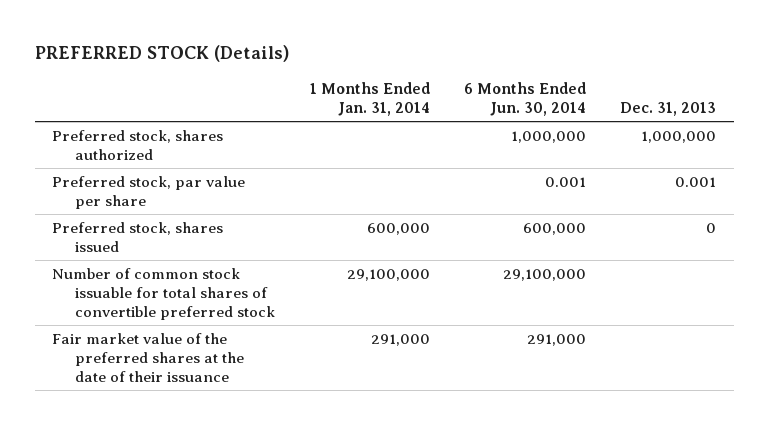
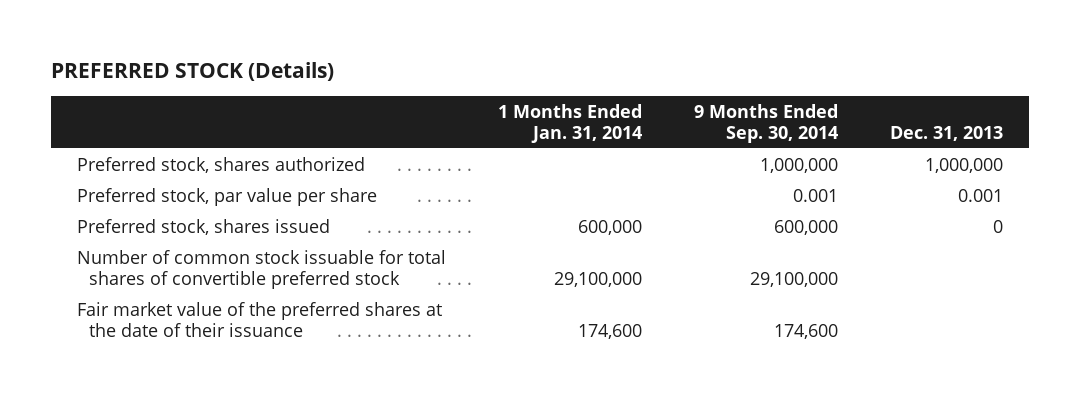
[463,82,586,116] 6 Months Ended Jun. 30, 2014 -> none
none -> [694,103,839,143] 9 Months Ended Sep. 30, 2014
[370,334,430,347] 291,000 -> [577,323,642,339] 174,600

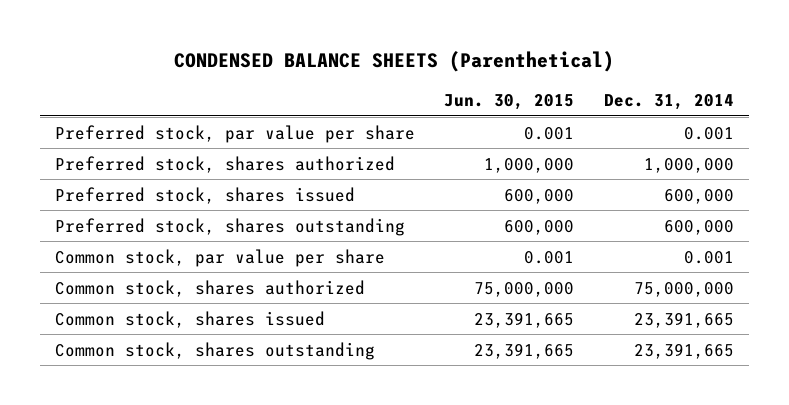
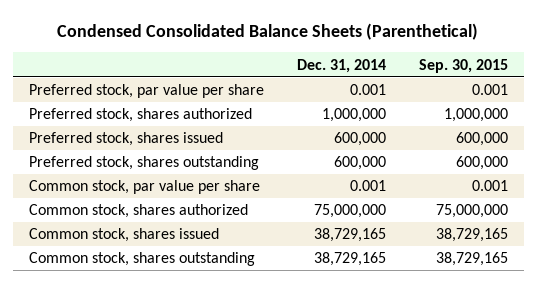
[174,51,615,73] CONDENSED BALANCE SHEETS (Parenthetical) -> [57,23,479,41] Condensed Consolidated Balance Sheets (Parenthetical)
[444,93,575,110] Jun. 30, 2015 -> none
none -> [418,58,508,73] Sep. 30, 2015
[633,311,734,328] 23,391,665 -> [313,228,386,243] 38,729,165
[633,342,734,359] 23,391,665 -> [313,252,386,267] 38,729,165

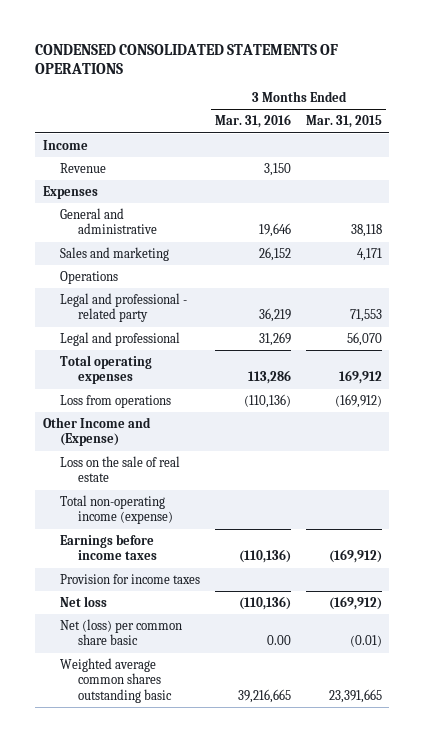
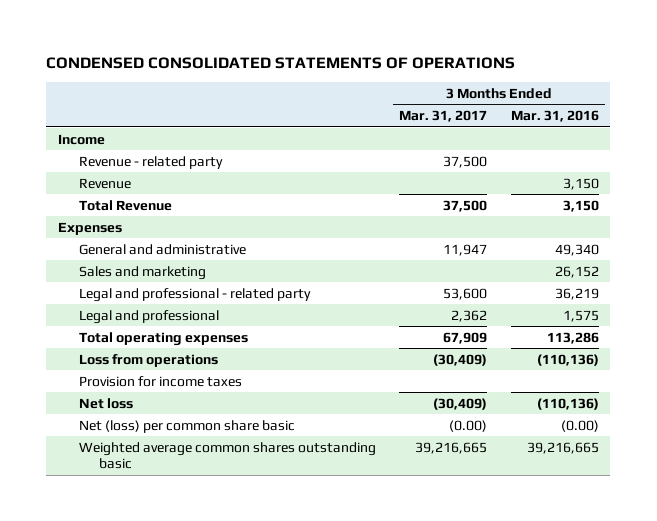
[306,115,383,129] Mar. 31, 2015 -> none
none -> [399,109,488,122] Mar. 31, 2017
none -> [78,155,223,169] Revenue - related party
none -> [78,199,172,211] Total Revenue
[259,223,292,238] 19,646 -> [554,243,599,256] 49,340
[60,270,119,284] Operations -> none
[259,331,292,346] 31,269 -> [562,309,599,322] 1,575
[42,416,151,447] Other Income and (Expense) -> none
[60,455,181,483] Loss on the sale of real estate -> none
[60,494,173,525] Total non-operating income (expense) -> none
[60,533,157,561] Earnings before income taxes -> none
[267,635,292,646] 0.00 -> [560,419,599,432] (0.00)

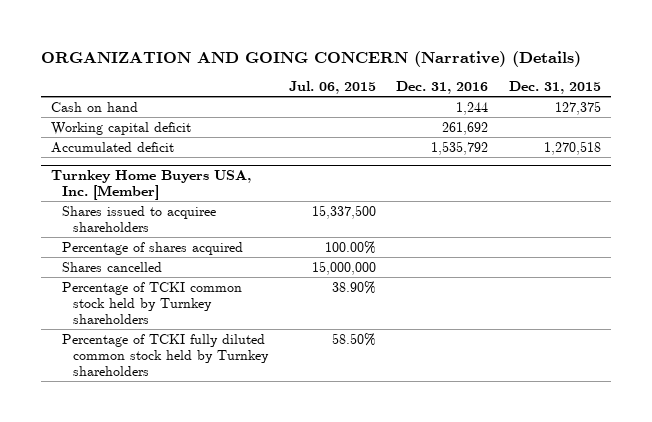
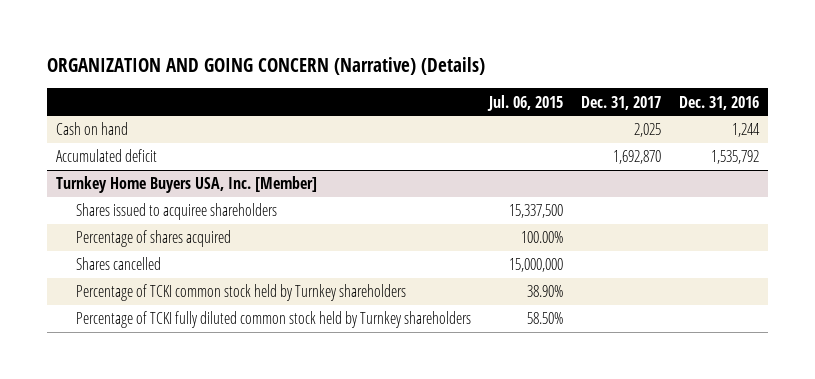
[508,81,601,95] Dec. 31, 2015 -> none
none -> [581,95,662,110] Dec. 31, 2017
[51,121,192,135] Working capital deficit -> none

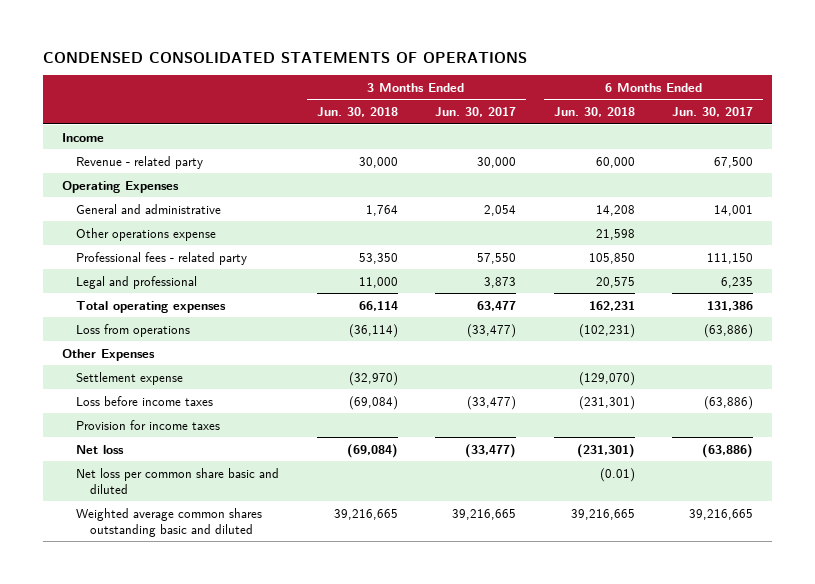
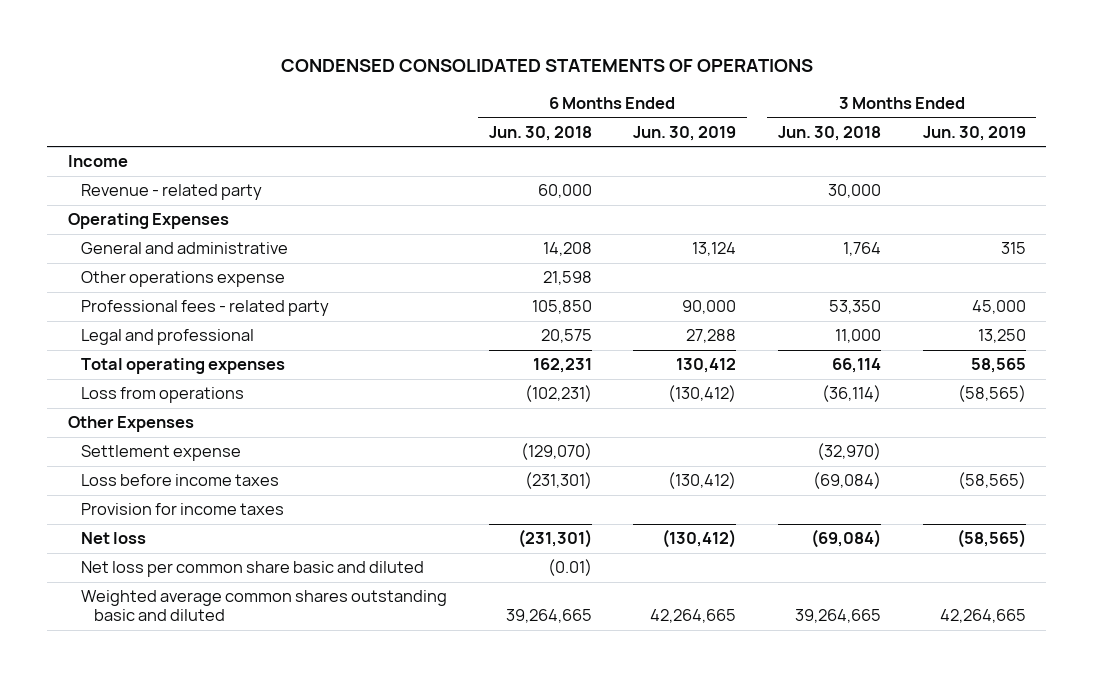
[435,107,517,118] Jun. 30, 2017 -> none
[672,107,754,118] Jun. 30, 2017 -> none
none -> [633,125,737,141] Jun. 30, 2019
none -> [922,125,1026,141] Jun. 30, 2019
[333,508,398,520] 39,216,665 -> [794,609,881,624] 39,264,665
[570,508,635,520] 39,216,665 -> [505,609,592,624] 39,264,665

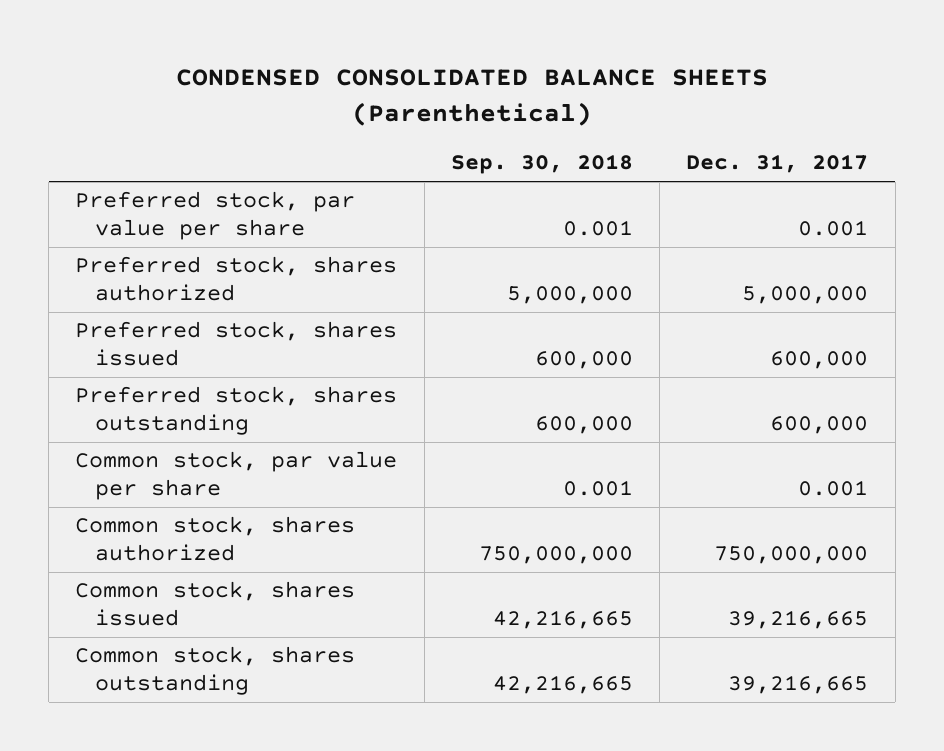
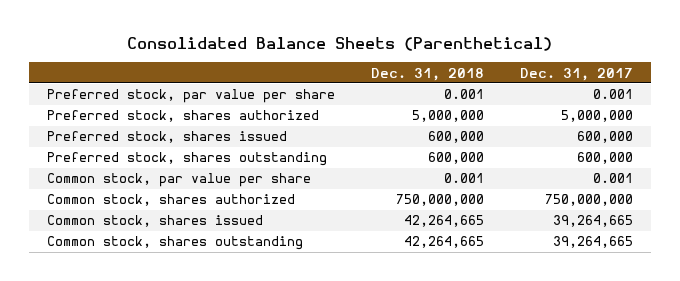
[175,68,768,126] CONDENSED CONSOLIDATED BALANCE SHEETS (Parenthetical) -> [126,37,552,52] Consolidated Balance Sheets (Parenthetical)
[450,154,633,175] Sep. 30, 2018 -> none
none -> [370,67,484,81] Dec. 31, 2018
[728,610,869,630] 39,216,665 -> [552,215,633,228] 39,264,665
[728,675,869,695] 39,216,665 -> [552,236,633,249] 39,264,665

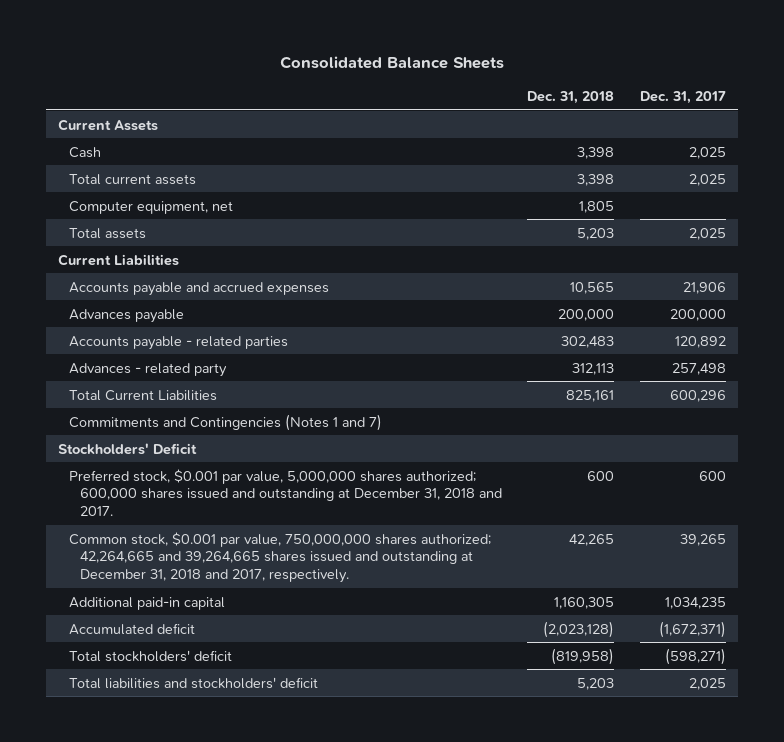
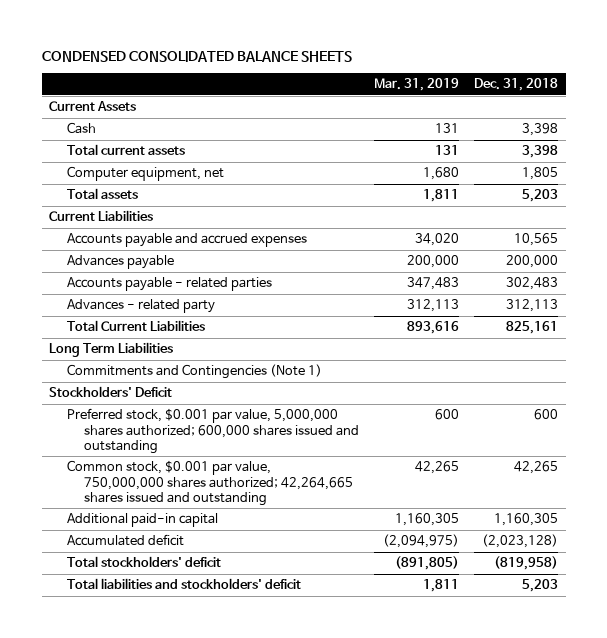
[279,55,504,69] Consolidated Balance Sheets -> [41,50,352,62] CONDENSED CONSOLIDATED BALANCE SHEETS
[639,90,726,104] Dec. 31, 2017 -> none
none -> [374,78,460,92] Mar. 31, 2019
none -> [49,342,174,358] Long Term Liabilities
[69,413,383,431] Commitments and Contingencies (Notes 1 and 7) -> [66,364,322,380] Commitments and Contingencies (Note 1)
[69,468,503,517] Preferred stock, $0.001 par value, 5,000,000 shares authorized; 600,000 shares issued and outstanding at December 31, 2018 and 2017. -> [66,408,360,455] Preferred stock, $0.001 par value, 5,000,000 shares authorized; 600,000 shares issued and outstanding
[69,531,492,584] Common stock, $0.001 par value, 750,000,000 shares authorized; 42,264,665 and 39,264,665 shares issued and outstanding at December 31, 2018 and 2017, respectively. -> [66,460,354,507] Common stock, $0.001 par value, 750,000,000 shares authorized; 42,264,665 shares issued and outstanding

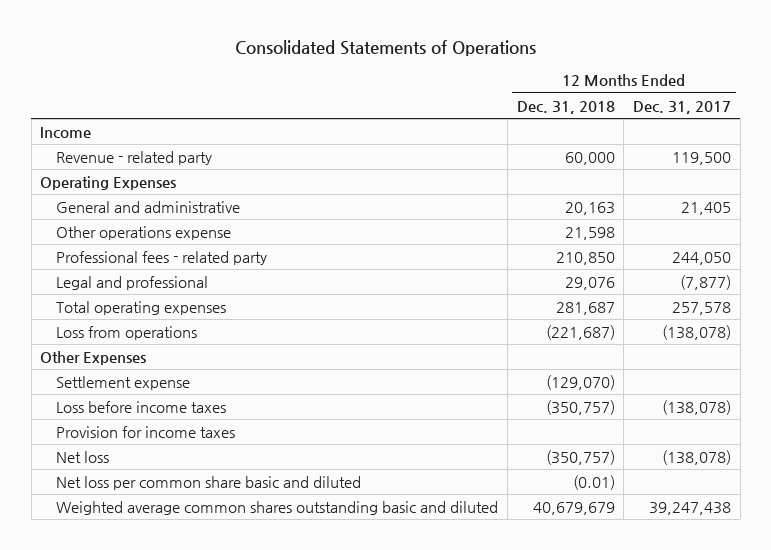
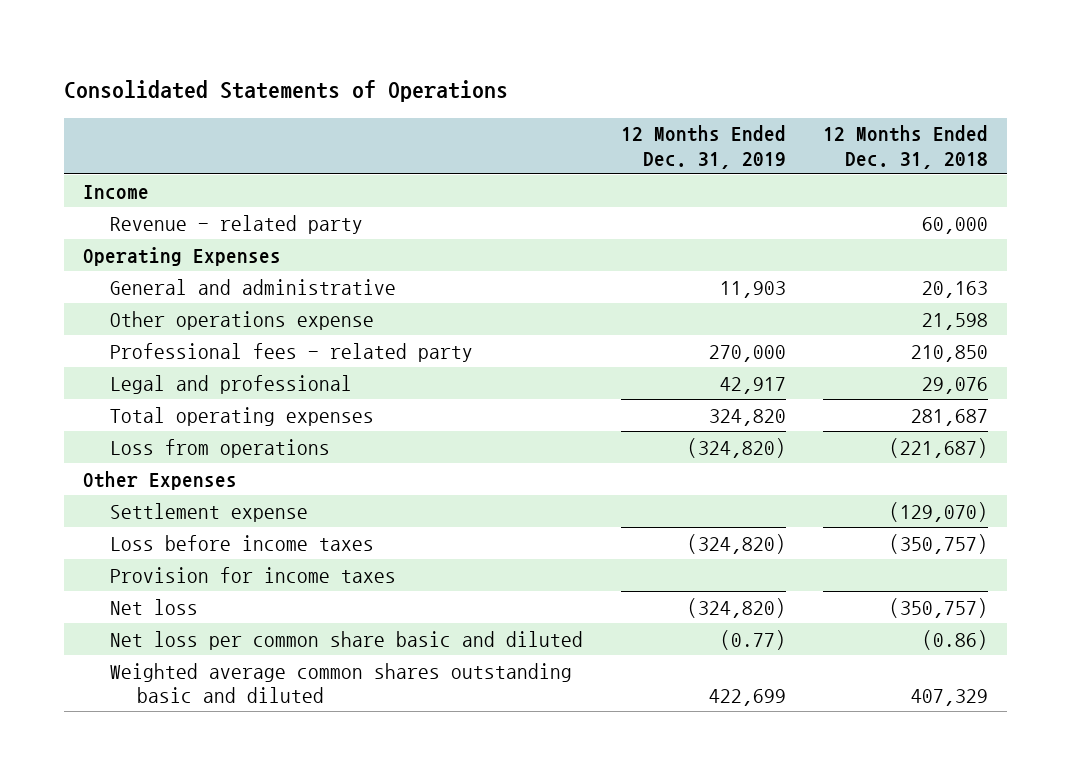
[633,100,732,114] Dec. 31, 2017 -> none
none -> [620,125,786,169] 12 Months Ended Dec. 31, 2019
[572,474,615,490] (0.01) -> [921,629,988,650] (0.86)
[532,501,615,515] 40,679,679 -> [910,688,988,706] 407,329

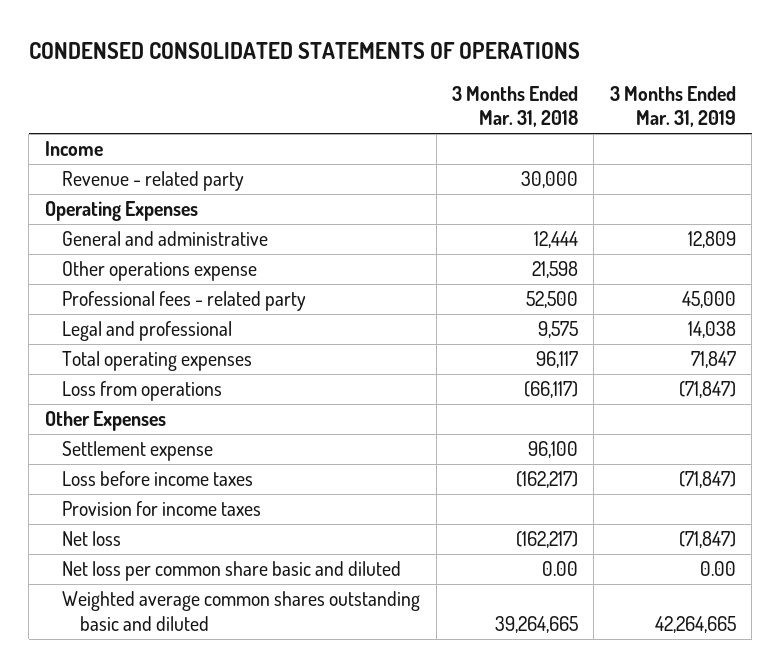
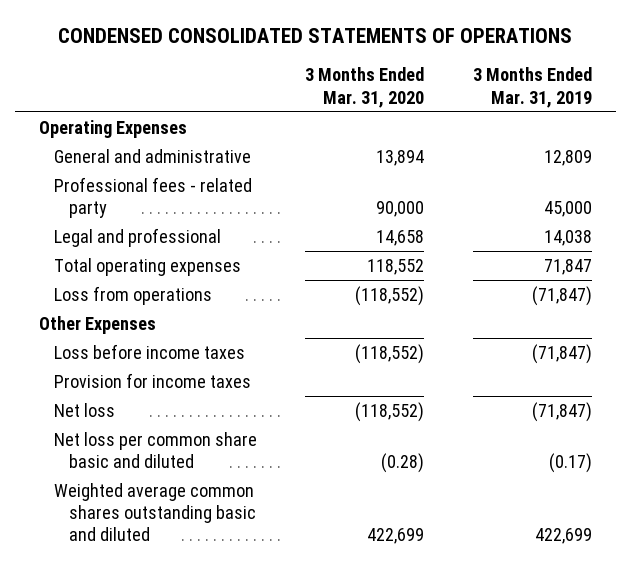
[452,85,579,128] 3 Months Ended Mar. 31, 2018 -> none
none -> [305,67,425,108] 3 Months Ended Mar. 31, 2020
[44,141,103,157] Income -> none
[62,171,245,192] Revenue - related party -> none
[62,261,258,282] Other operations expense -> none
[62,441,214,462] Settlement expense -> none
[699,561,736,577] 0.00 -> [548,453,592,474] (0.17)
[654,615,736,633] 42,264,665 -> [534,528,592,545] 422,699

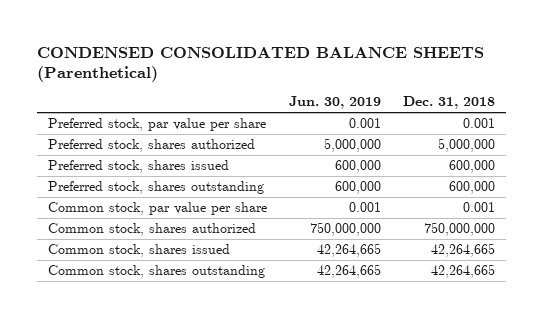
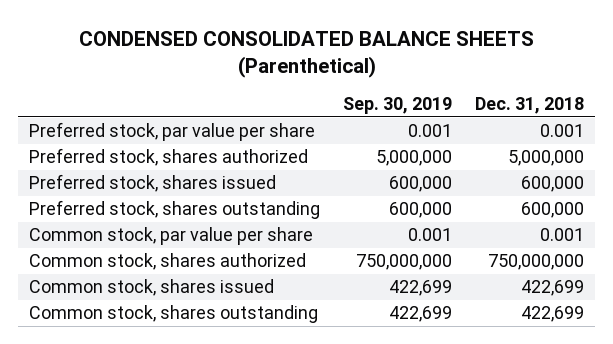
[288,96,381,110] Jun. 30, 2019 -> none
none -> [343,97,453,115] Sep. 30, 2019
[430,242,495,257] 42,264,665 -> [520,280,584,297] 422,699
[430,263,495,278] 42,264,665 -> [520,306,584,323] 422,699

